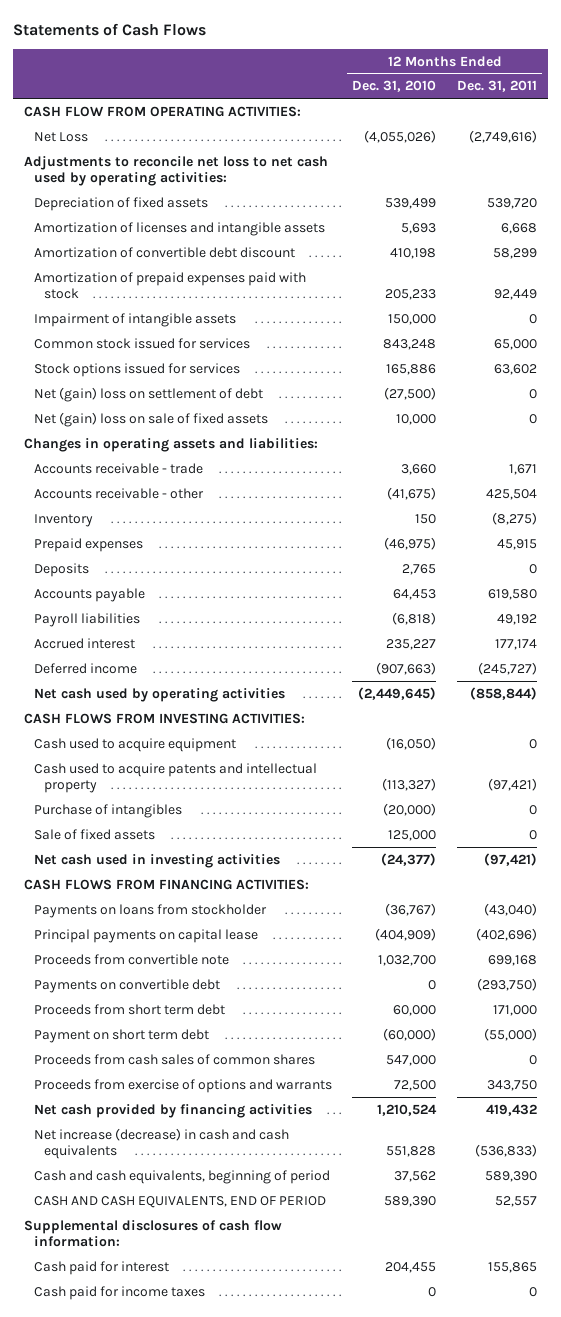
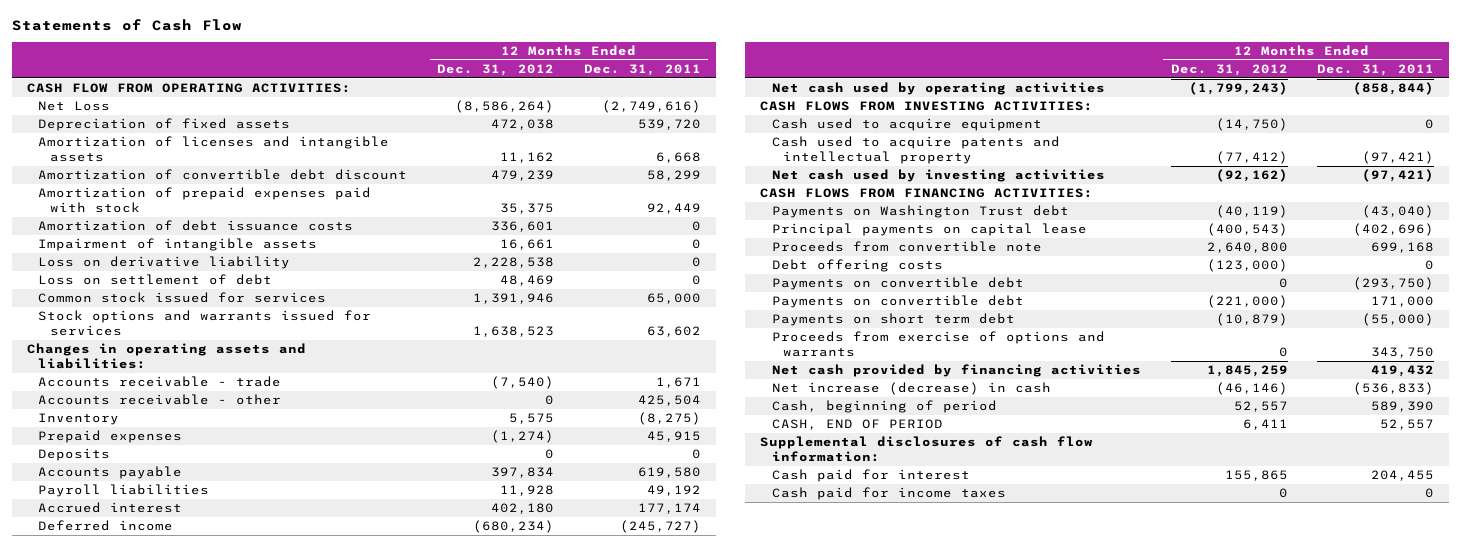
[13,23,207,37] Statements of Cash Flows -> [11,18,242,31] Statements of Cash Flow
[352,80,437,93] Dec. 31, 2010 -> none
none -> [437,63,555,76] Dec. 31, 2012
[23,155,328,187] Adjustments to reconcile net loss to net cash used by operating activities: -> none
none -> [38,220,354,232] Amortization of debt issuance costs
none -> [38,256,291,270] Loss on derivative liability
none -> [38,274,273,286] Loss on settlement of debt
[33,386,263,402] Net (gain) loss on settlement of debt -> none
[33,411,268,427] Net (gain) loss on sale of fixed assets -> none
[33,362,240,377] Stock options issued for services -> [38,310,372,336] Stock options and warrants issued for services
[33,803,182,818] Purchase of intangibles -> none
[33,828,155,840] Sale of fixed assets -> none
[33,853,280,868] Net cash used in investing activities -> [771,169,1105,183] Net cash used by investing activities
[33,903,267,918] Payments on loans from stockholder -> [771,205,1069,219] Payments on Washington Trust debt
none -> [771,259,943,273] Debt offering costs
[33,1053,315,1065] Proceeds from cash sales of common shares -> none
[33,1003,225,1015] Proceeds from short term debt -> [771,295,1024,309] Payments on convertible debt
[33,1028,209,1043] Payment on short term debt -> [771,313,1015,327] Payments on short term debt
[33,1127,289,1160] Net increase (decrease) in cash and cash equivalents -> [771,382,1051,396] Net increase (decrease) in cash
[33,1169,330,1184] Cash and cash equivalents, beginning of period -> [771,400,997,414] Cash, beginning of period
[33,1195,326,1208] CASH AND CASH EQUIVALENTS, END OF PERIOD -> [771,419,943,431] CASH, END OF PERIOD
[488,1261,538,1273] 155,865 -> [1371,470,1435,482] 204,455

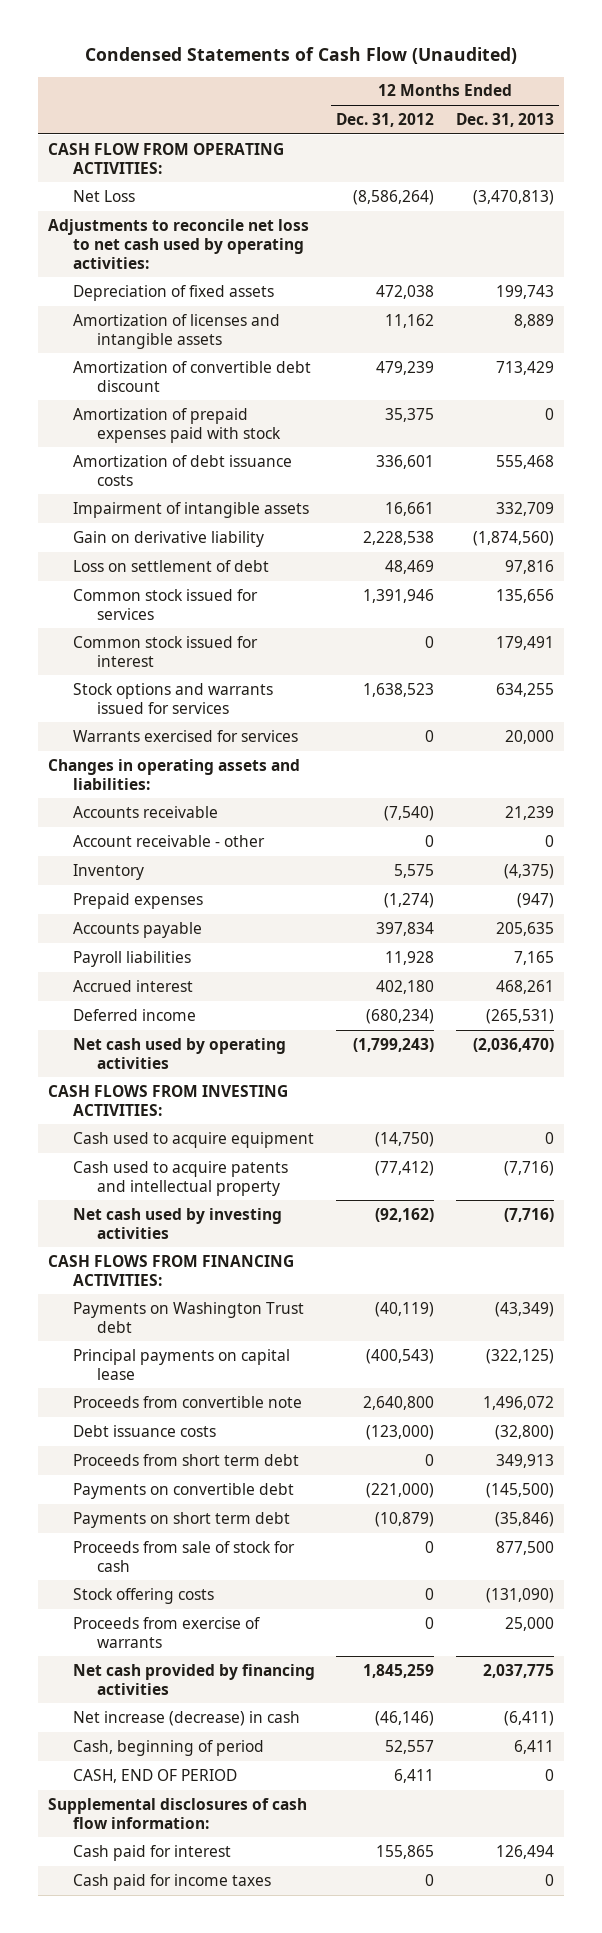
[11,18,242,31] Statements of Cash Flow -> [85,47,518,65] Condensed Statements of Cash Flow (Unaudited)
[583,63,701,76] Dec. 31, 2011 -> none
none -> [455,112,554,127] Dec. 31, 2013
none -> [48,218,310,269] Adjustments to reconcile net loss to net cash used by operating activities:
[38,256,291,270] Loss on derivative liability -> [72,530,264,547] Gain on derivative liability
none -> [72,635,258,667] Common stock issued for interest
none -> [72,729,298,742] Warrants exercised for services
[38,376,282,388] Accounts receivable - trade -> [72,805,218,818] Accounts receivable
[38,394,282,406] Accounts receivable - other -> [72,834,265,847] Account receivable - other
[38,448,111,462] Deposits -> none
[771,277,1024,291] Payments on convertible debt -> none
[771,259,943,273] Debt offering costs -> [72,1424,216,1437] Debt issuance costs
none -> [72,1453,299,1466] Proceeds from short term debt
[771,331,1105,357] Proceeds from exercise of options and warrants -> [72,1540,295,1572] Proceeds from sale of stock for cash
none -> [72,1587,214,1604] Stock offering costs
none -> [72,1616,260,1648] Proceeds from exercise of warrants

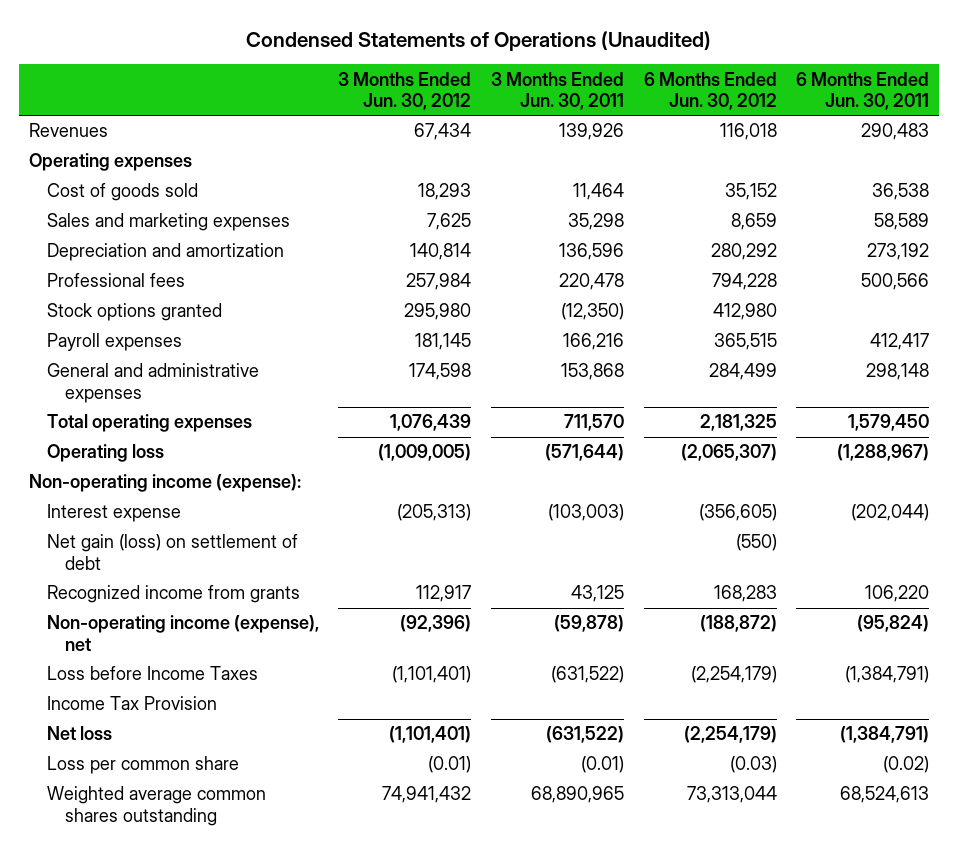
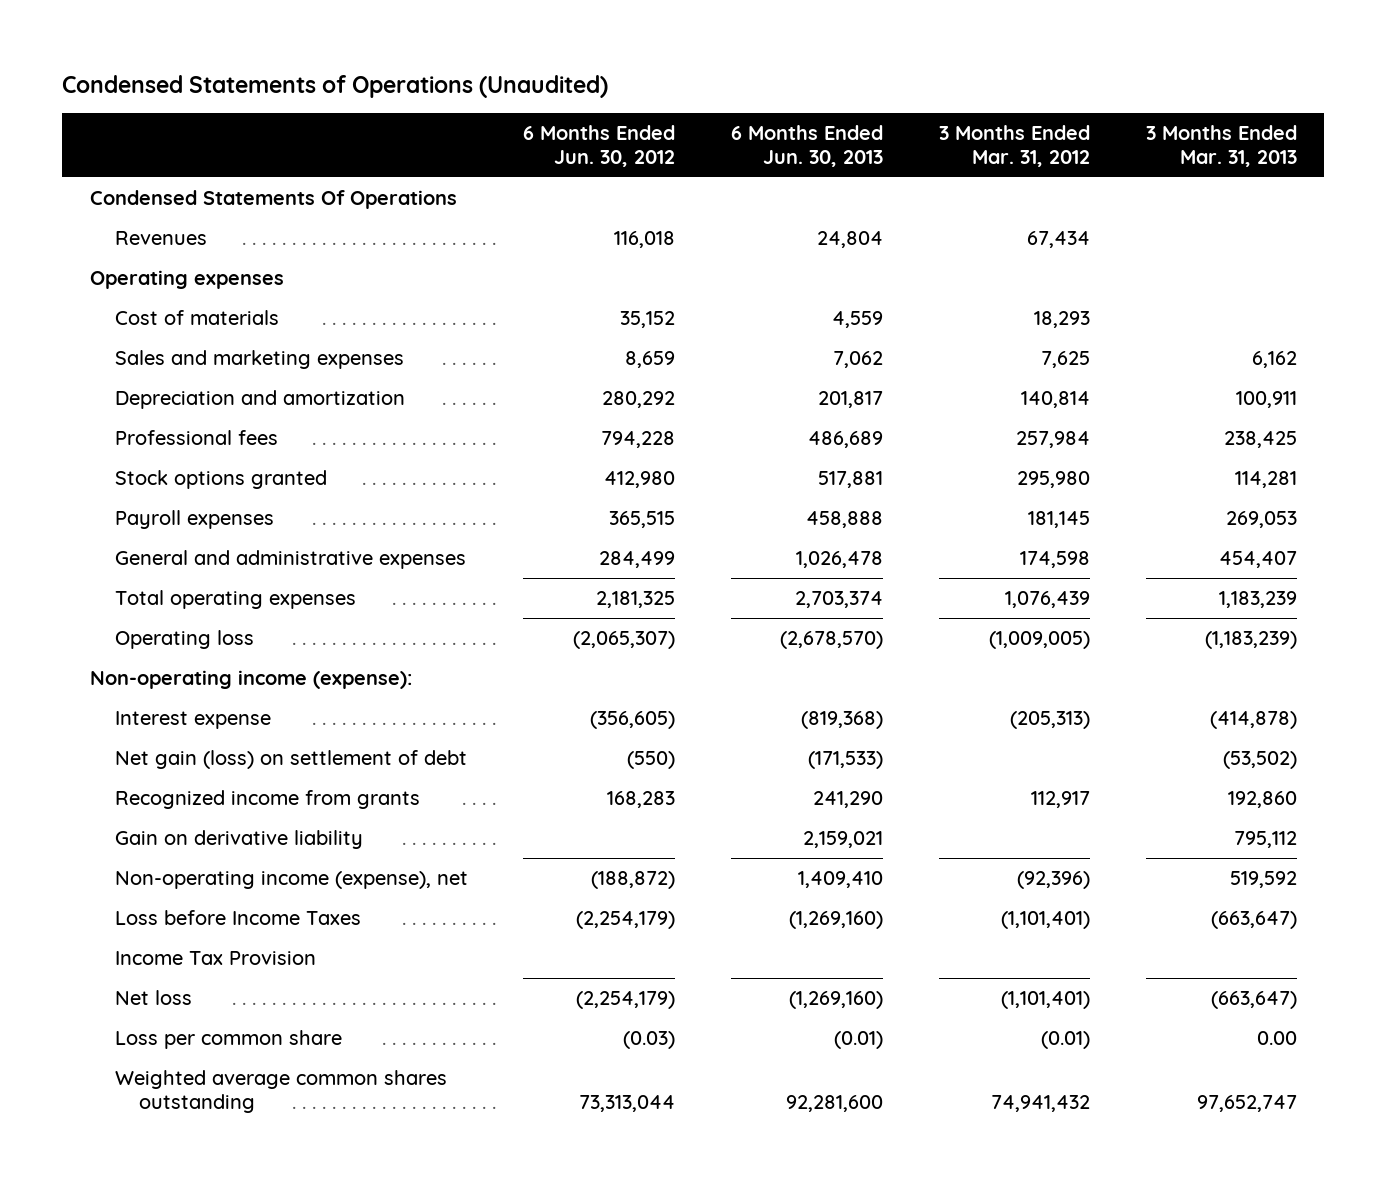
[338,71,472,111] 3 Months Ended Jun. 30, 2012 -> none
[490,71,624,111] 3 Months Ended Jun. 30, 2011 -> none
[796,71,930,111] 6 Months Ended Jun. 30, 2011 -> none
none -> [731,124,884,167] 6 Months Ended Jun. 30, 2013
none -> [938,124,1090,167] 3 Months Ended Mar. 31, 2012
none -> [1145,124,1297,167] 3 Months Ended Mar. 31, 2013
none -> [90,189,458,209] Condensed Statements Of Operations
[46,183,198,202] Cost of goods sold -> [114,309,279,325] Cost of materials
none -> [114,829,363,849] Gain on derivative liability

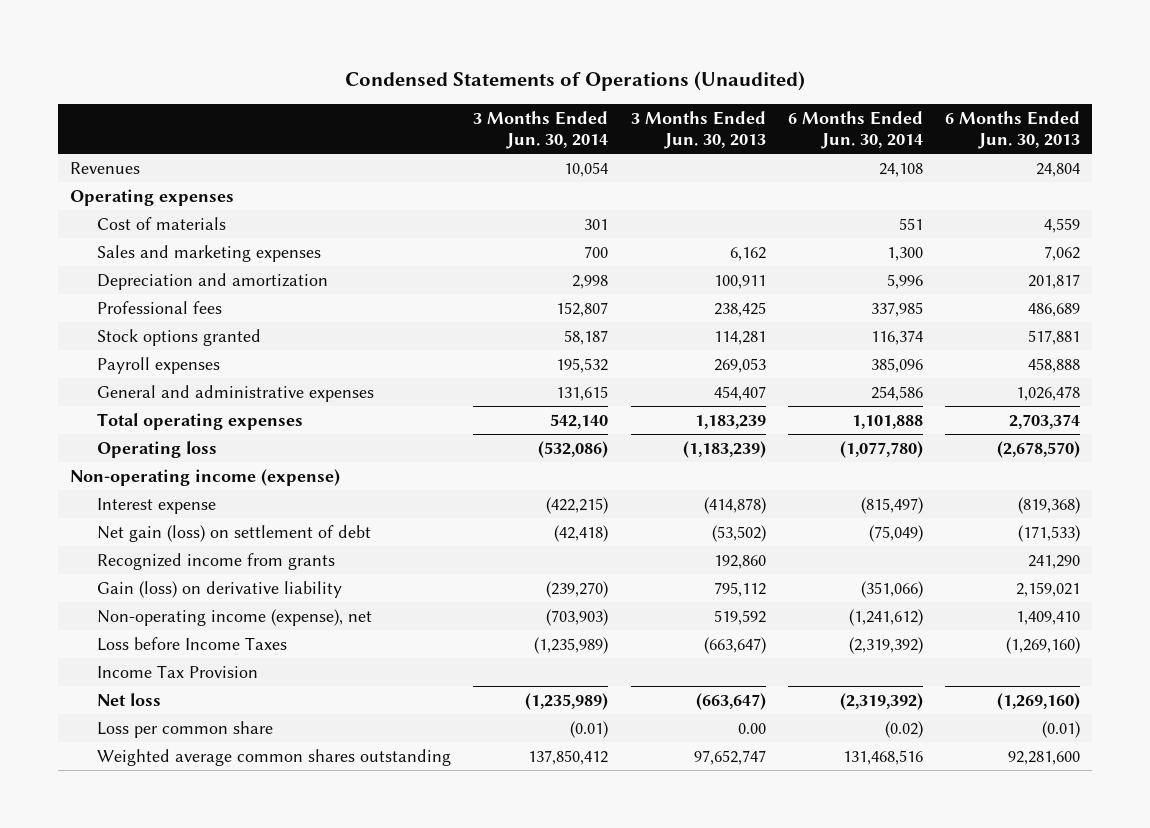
[523,124,676,167] 6 Months Ended Jun. 30, 2012 -> none
[938,124,1090,167] 3 Months Ended Mar. 31, 2012 -> none
[1145,124,1297,167] 3 Months Ended Mar. 31, 2013 -> none
none -> [473,110,609,149] 3 Months Ended Jun. 30, 2014
none -> [630,110,766,149] 3 Months Ended Jun. 30, 2013
none -> [788,110,924,149] 6 Months Ended Jun. 30, 2014
[90,189,458,209] Condensed Statements Of Operations -> none
[90,669,413,689] Non-operating income (expense): -> [69,468,340,486] Non-operating income (expense)
[114,829,363,849] Gain on derivative liability -> [96,580,342,598] Gain (loss) on derivative liability

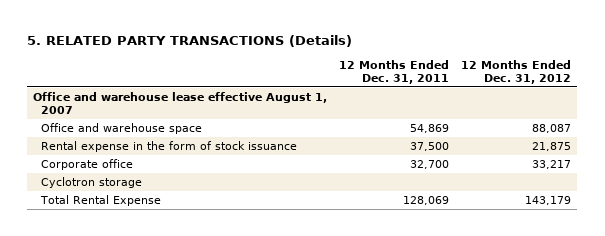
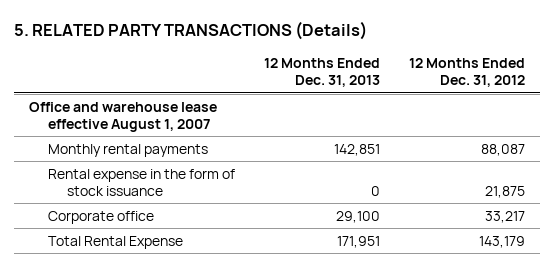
[339,59,450,84] 12 Months Ended Dec. 31, 2011 -> none
none -> [263,57,380,88] 12 Months Ended Dec. 31, 2013
[41,122,203,134] Office and warehouse space -> [47,143,208,157] Monthly rental payments
[41,176,143,188] Cyclotron storage -> none

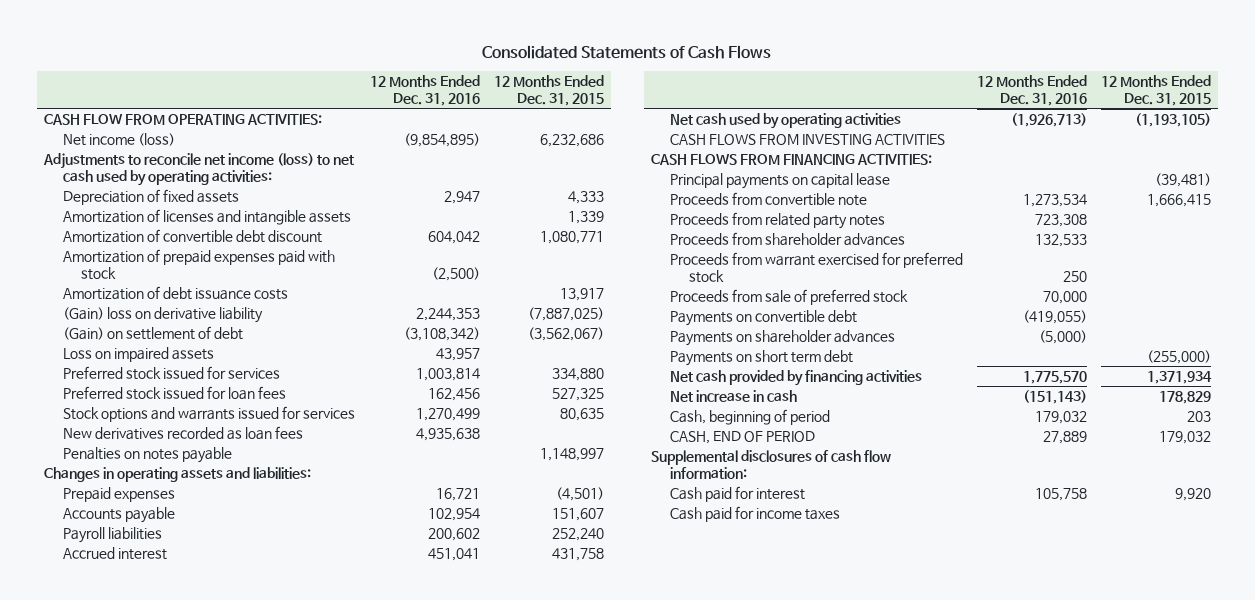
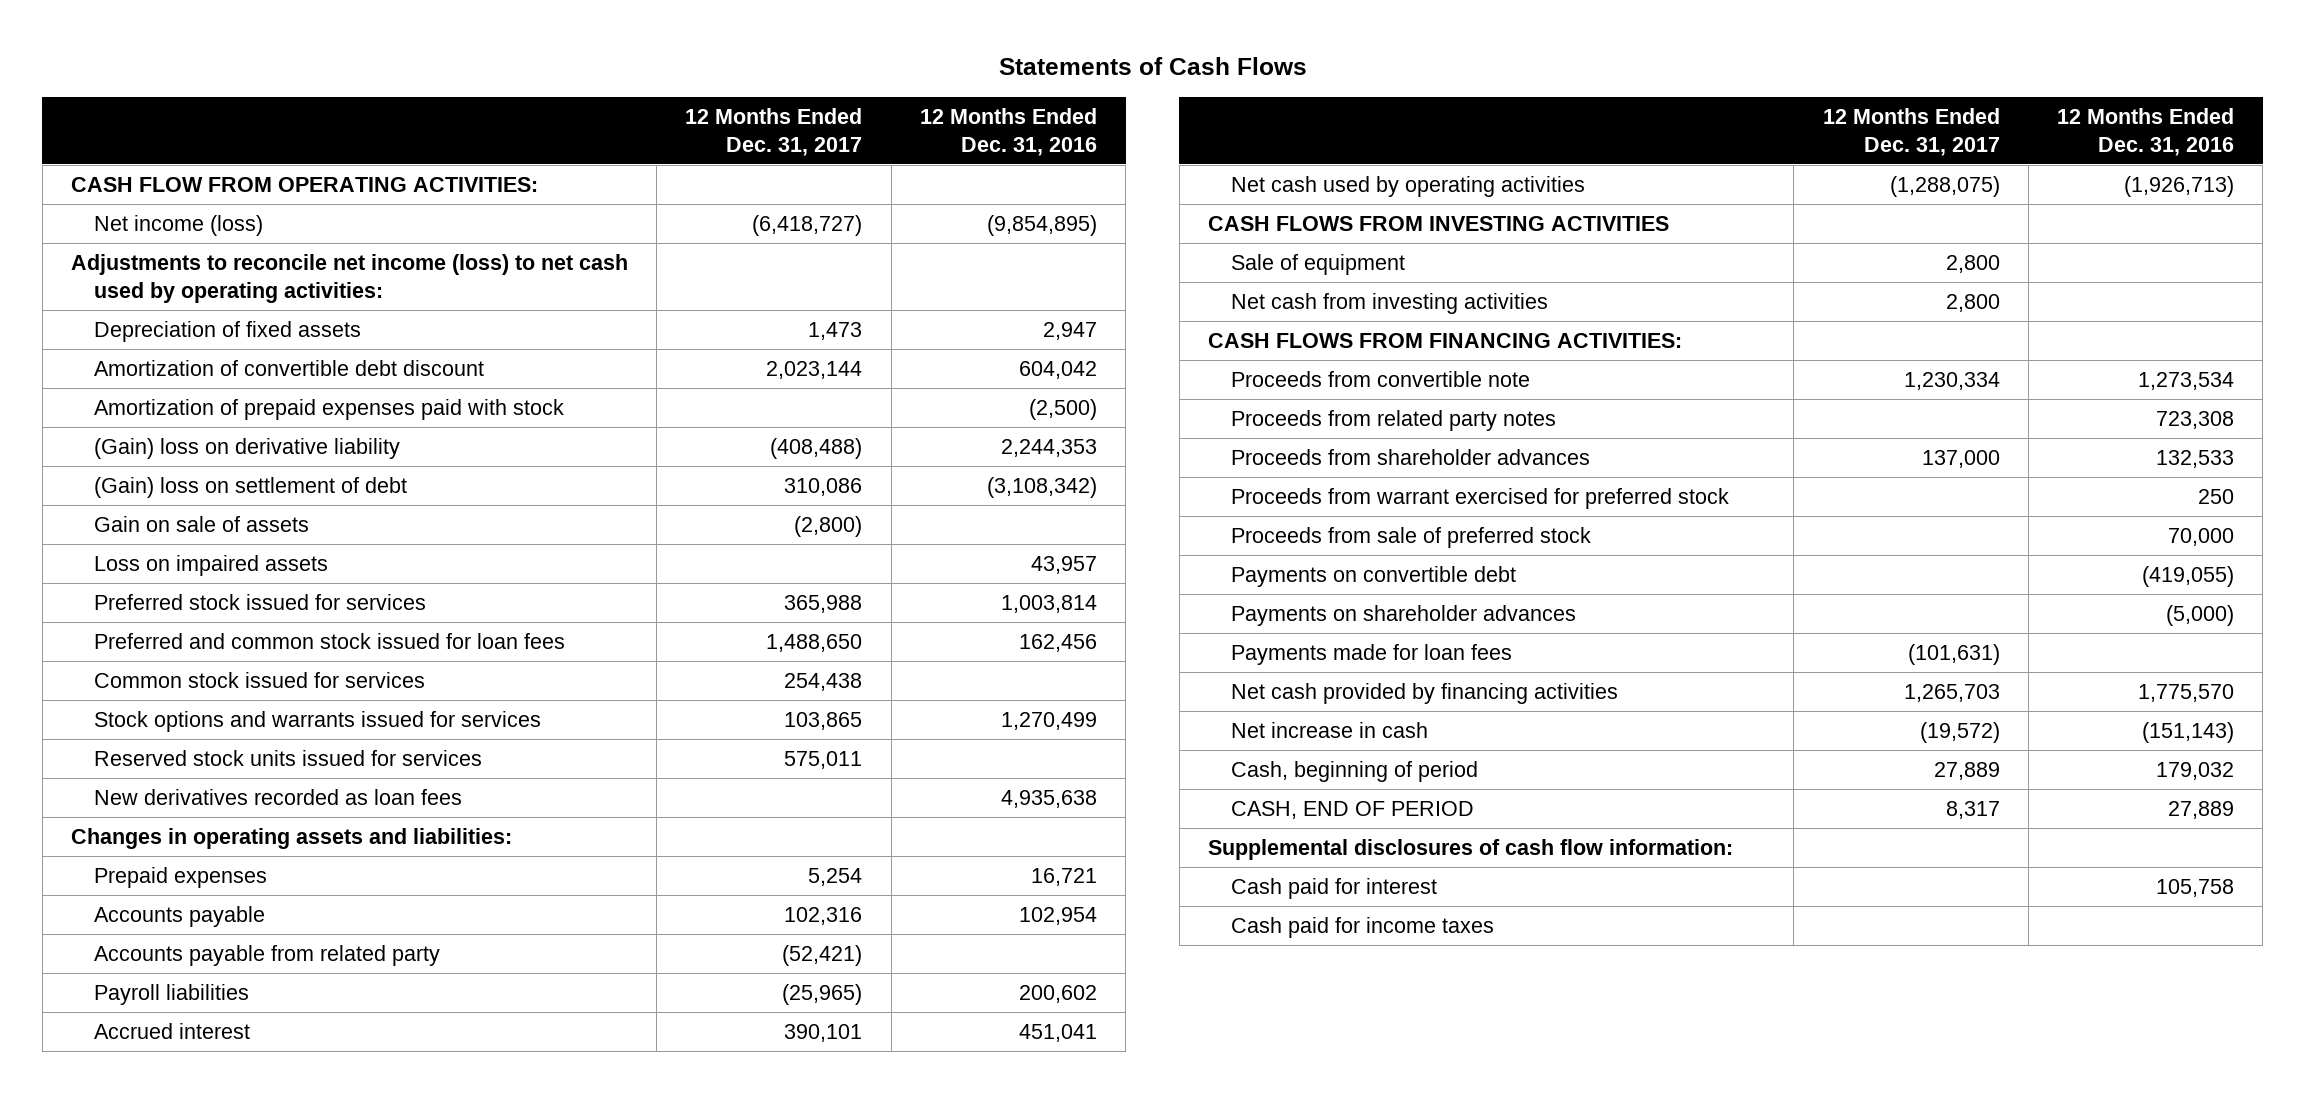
[482,44,772,59] Consolidated Statements of Cash Flows -> [998,57,1307,76] Statements of Cash Flows
[493,75,604,106] 12 Months Ended Dec. 31, 2015 -> none
none -> [685,107,863,156] 12 Months Ended Dec. 31, 2017
[62,208,351,225] Amortization of licenses and intangible assets -> none
[62,285,288,300] Amortization of debt issuance costs -> none
[62,325,243,340] (Gain) on settlement of debt -> [94,476,408,498] (Gain) loss on settlement of debt
none -> [94,515,310,532] Gain on sale of assets
[62,385,286,400] Preferred stock issued for loan fees -> [94,632,566,649] Preferred and common stock issued for loan fees
none -> [94,671,426,688] Common stock issued for services
none -> [94,749,483,766] Reserved stock units issued for services
[62,446,232,463] Penalties on notes payable -> none
none -> [94,944,441,966] Accounts payable from related party
none -> [1231,253,1406,275] Sale of equipment
none -> [1231,292,1549,314] Net cash from investing activities
[669,172,890,189] Principal payments on capital lease -> none
[669,349,853,366] Payments on short term debt -> none
none -> [1231,643,1513,665] Payments made for loan fees

